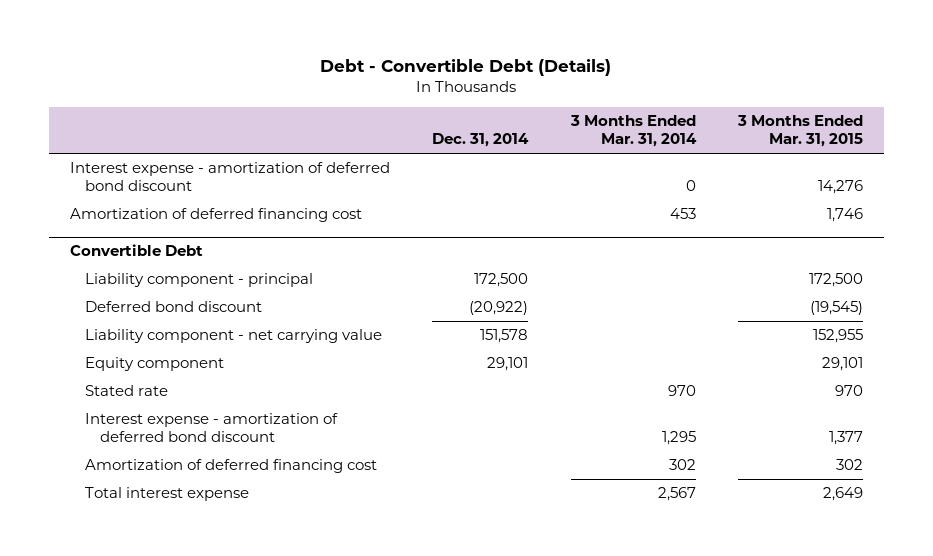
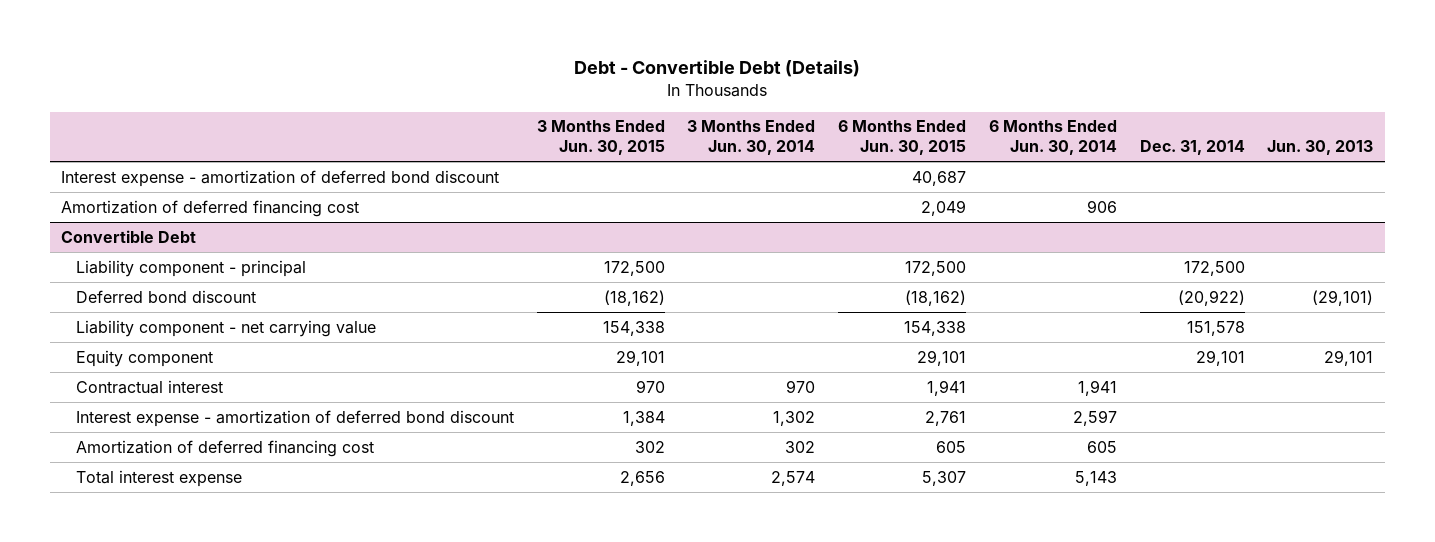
[569,115,697,148] 3 Months Ended Mar. 31, 2014 -> none
[736,115,863,148] 3 Months Ended Mar. 31, 2015 -> none
none -> [536,120,665,155] 3 Months Ended Jun. 30, 2015
none -> [687,120,816,155] 3 Months Ended Jun. 30, 2014
none -> [838,120,967,155] 6 Months Ended Jun. 30, 2015
none -> [988,120,1117,155] 6 Months Ended Jun. 30, 2014
none -> [1267,139,1374,155] Jun. 30, 2013
[85,385,169,397] Stated rate -> [75,379,223,394] Contractual interest

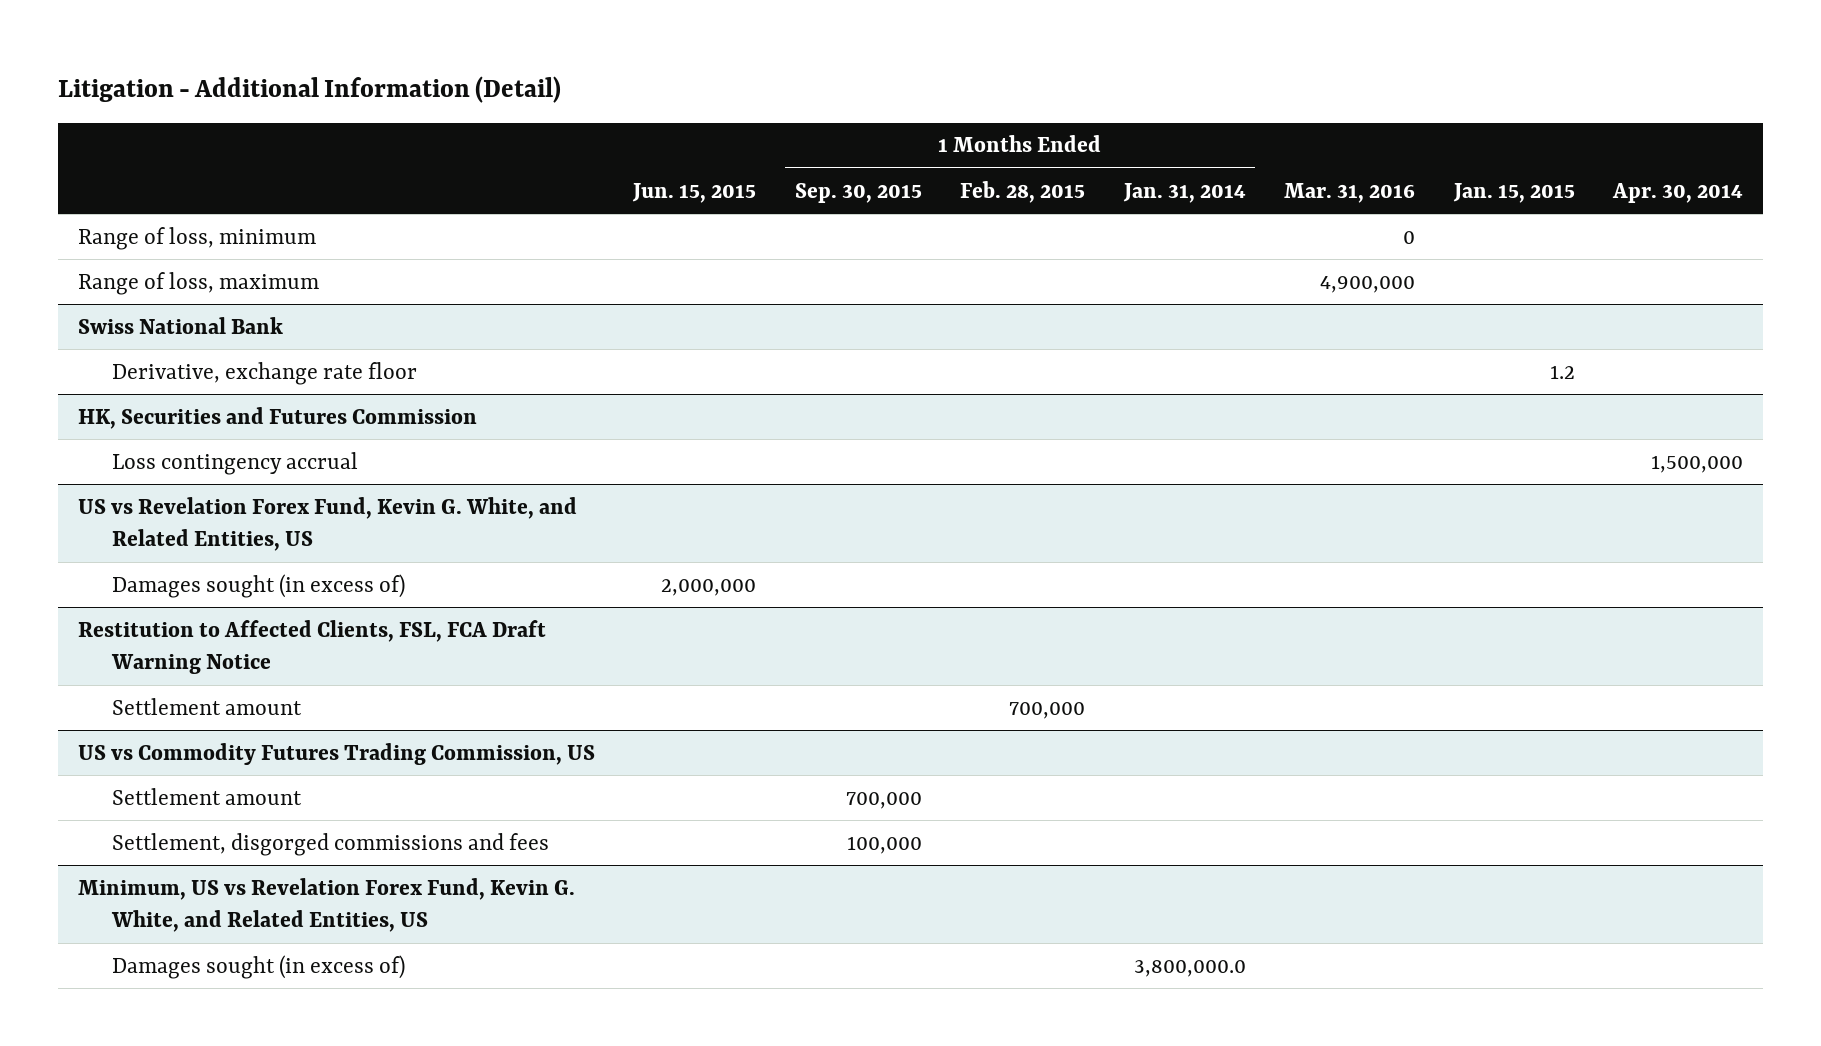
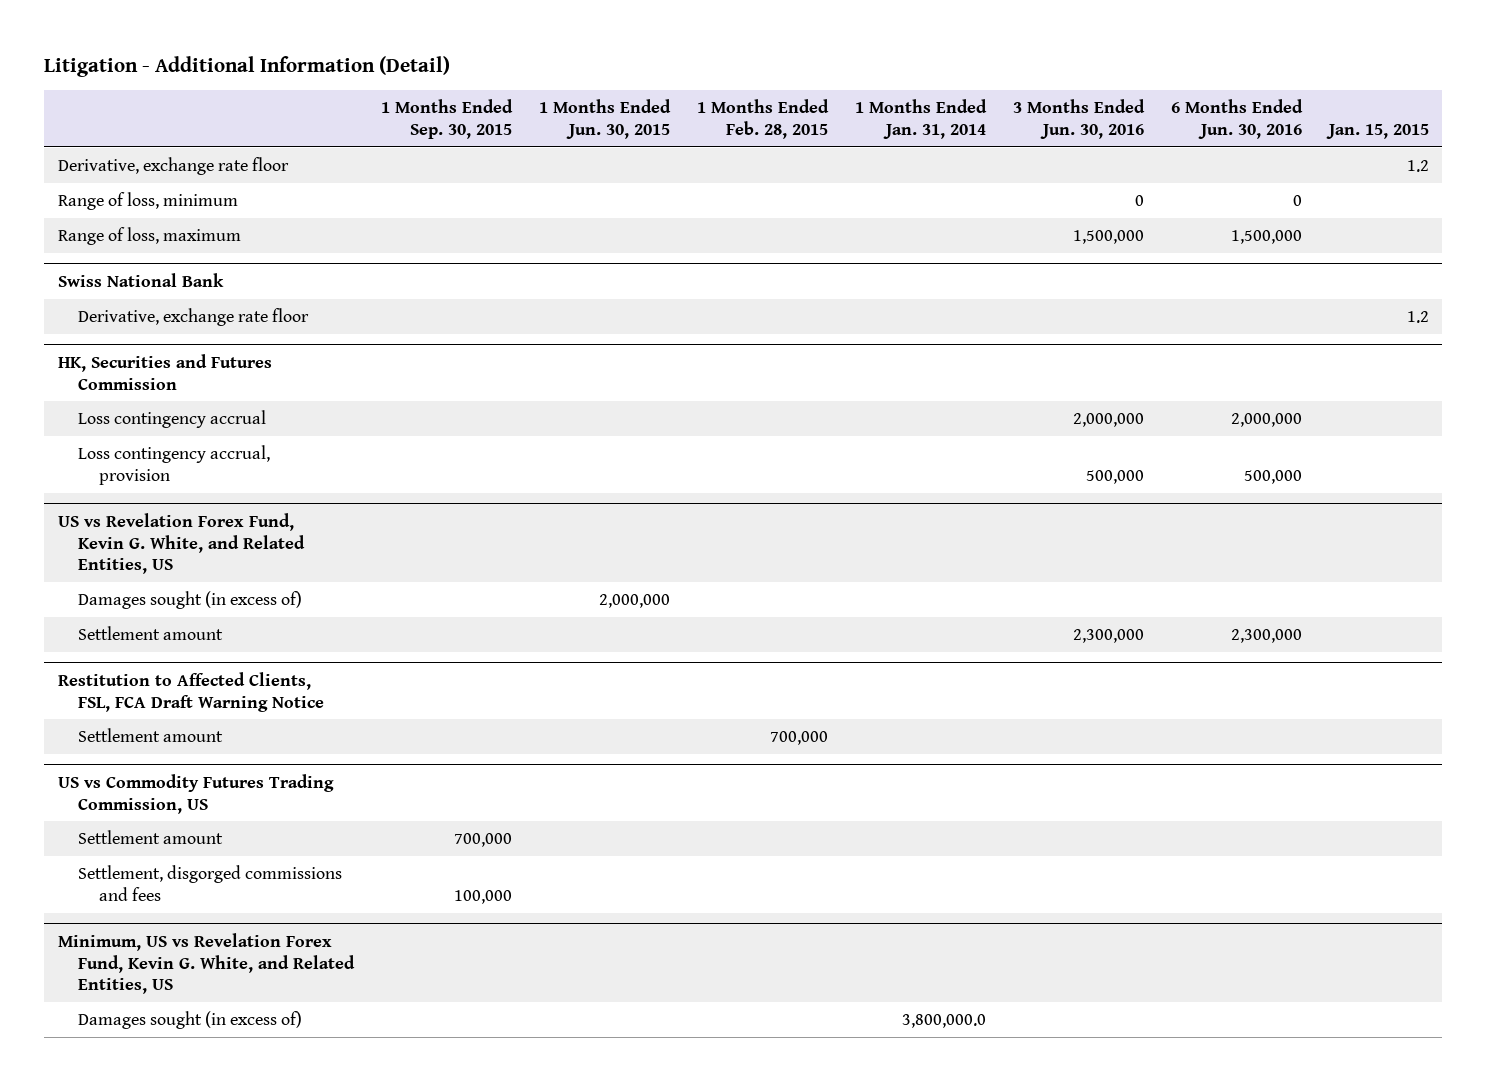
[632,182,757,203] Jun. 15, 2015 -> none
[1284,182,1416,203] Mar. 31, 2016 -> none
[1612,182,1744,203] Apr. 30, 2014 -> none
none -> [539,99,672,140] 1 Months Ended Jun. 30, 2015
none -> [1012,99,1145,140] 3 Months Ended Jun. 30, 2016
none -> [1170,99,1303,140] 6 Months Ended Jun. 30, 2016
none -> [57,157,289,176] Derivative, exchange rate floor
none -> [78,445,271,485] Loss contingency accrual, provision
none -> [78,626,224,641] Settlement amount

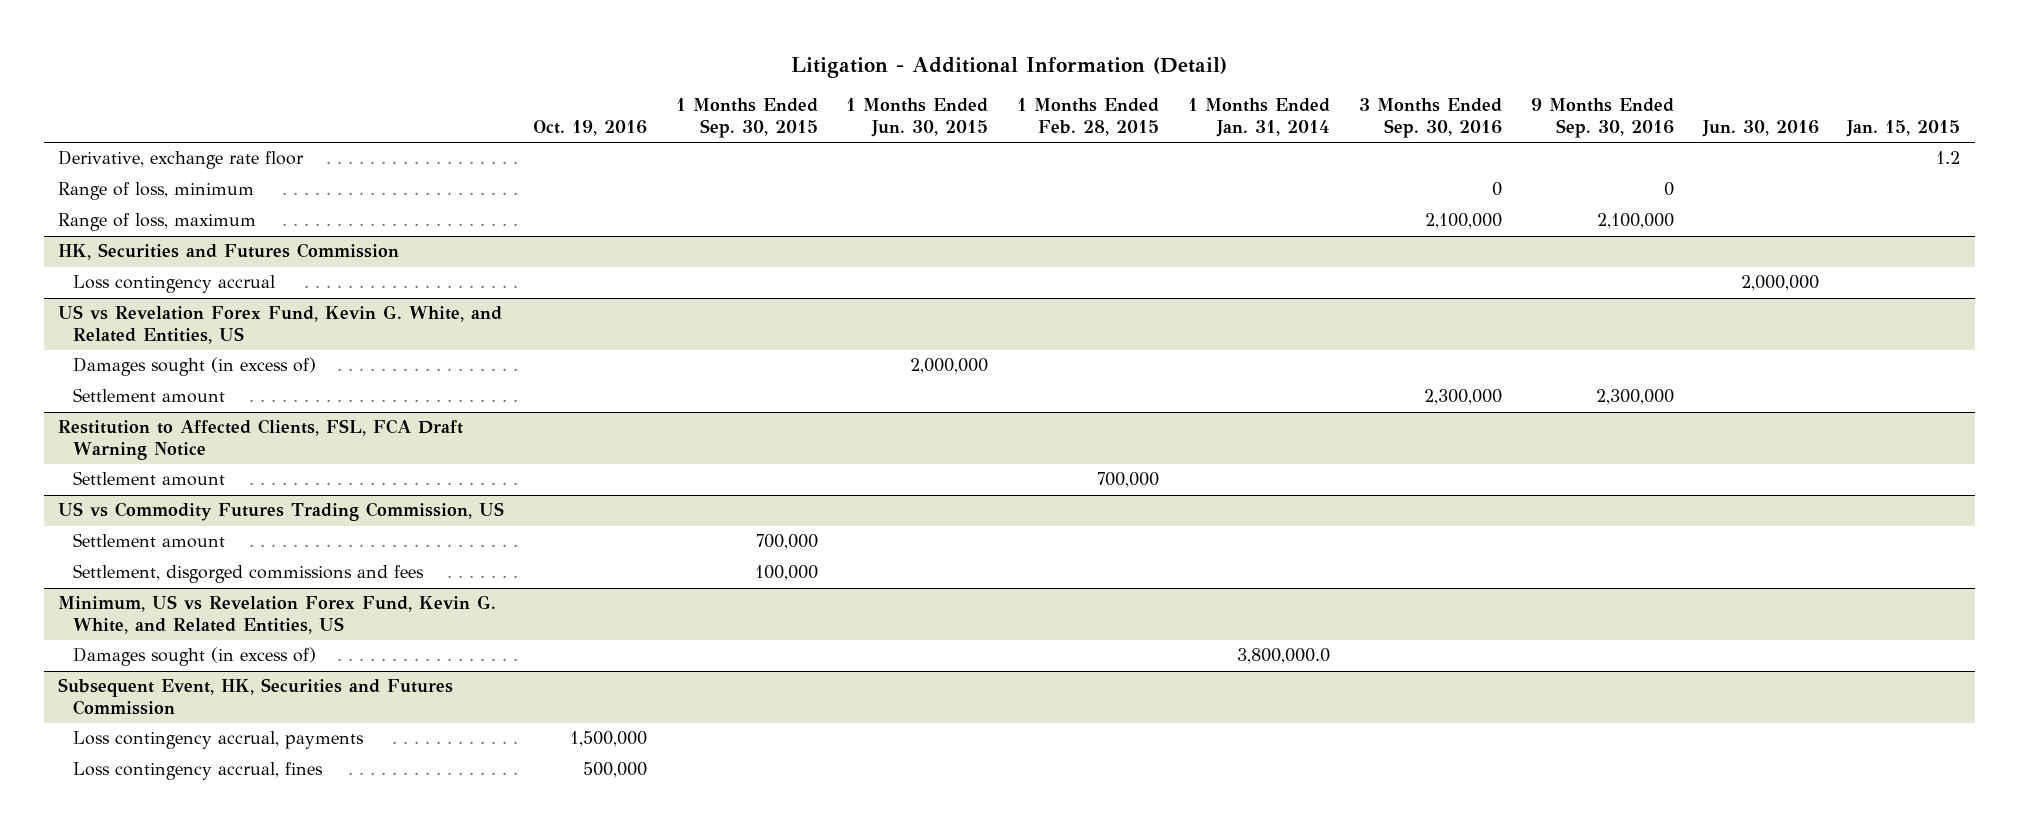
[1012,99,1145,140] 3 Months Ended Jun. 30, 2016 -> none
[1170,99,1303,140] 6 Months Ended Jun. 30, 2016 -> none
none -> [532,120,647,137] Oct. 19, 2016
none -> [1358,98,1502,139] 3 Months Ended Sep. 30, 2016
none -> [1530,98,1674,139] 9 Months Ended Sep. 30, 2016
none -> [1701,120,1819,138] Jun. 30, 2016
[57,272,224,287] Swiss National Bank -> none
[78,308,310,327] Derivative, exchange rate floor -> none
[78,445,271,485] Loss contingency accrual, provision -> none
none -> [58,678,454,716] Subsequent Event, HK, Securities and Futures Commission
none -> [73,731,365,750] Loss contingency accrual, payments
none -> [73,762,324,781] Loss contingency accrual, fines

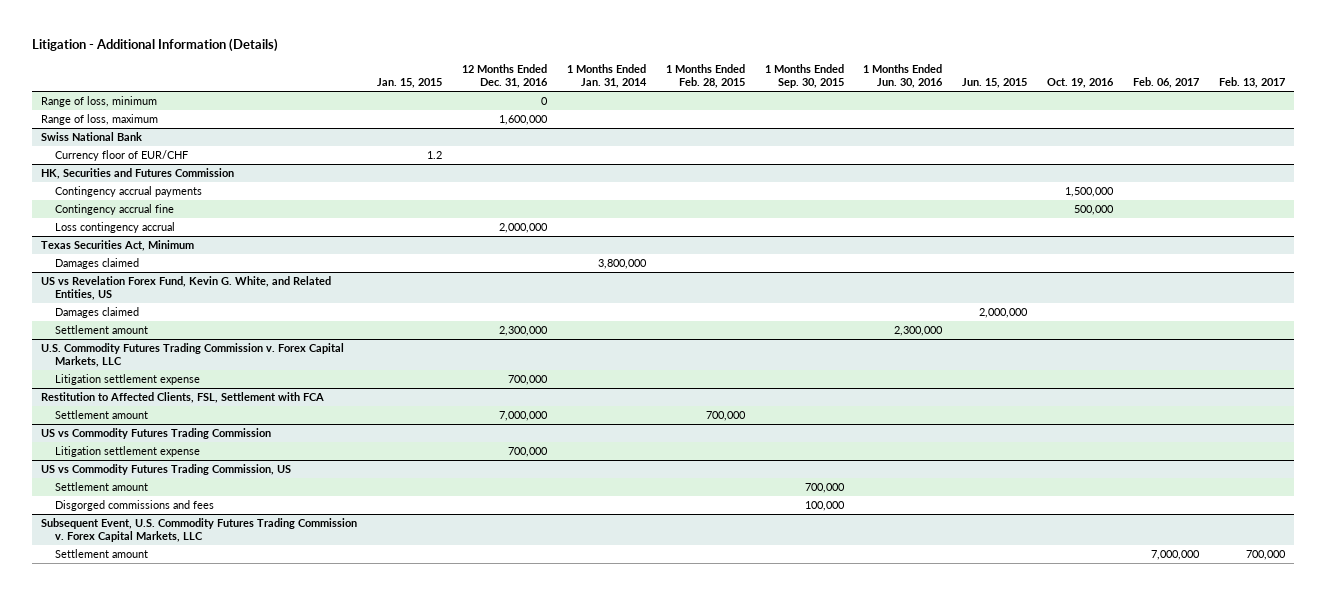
[791,56,1228,78] Litigation - Additional Information (Detail) -> [31,37,278,52] Litigation - Additional Information (Details)
[846,98,989,138] 1 Months Ended Jun. 30, 2015 -> none
[1358,98,1502,139] 3 Months Ended Sep. 30, 2016 -> none
[1530,98,1674,139] 9 Months Ended Sep. 30, 2016 -> none
[1701,120,1819,138] Jun. 30, 2016 -> none
none -> [462,63,549,89] 12 Months Ended Dec. 31, 2016
none -> [863,63,944,89] 1 Months Ended Jun. 30, 2016
none -> [962,78,1028,89] Jun. 15, 2015
none -> [1132,77,1199,89] Feb. 06, 2017
none -> [1218,77,1285,89] Feb. 13, 2017
[58,150,305,170] Derivative, exchange rate floor -> none
none -> [41,131,143,141] Swiss National Bank
none -> [55,149,189,161] Currency floor of EUR/CHF
none -> [55,185,203,197] Contingency accrual payments
none -> [55,203,175,215] Contingency accrual fine
none -> [41,239,195,251] Texas Securities Act, Minimum
none -> [55,257,140,269] Damages claimed
[73,357,317,377] Damages sought (in excess of) -> [55,306,140,318] Damages claimed
none -> [41,342,345,368] U.S. Commodity Futures Trading Commission v. Forex Capital Markets, LLC
none -> [55,373,201,385] Litigation settlement expense
[58,419,464,461] Restitution to Affected Clients, FSL, FCA Draft Warning Notice -> [41,391,325,403] Restitution to Affected Clients, FSL, Settlement with FCA
none -> [41,427,272,439] US vs Commodity Futures Trading Commission
none -> [55,445,201,457] Litigation settlement expense
[58,595,497,635] Minimum, US vs Revelation Forex Fund, Kevin G. White, and Related Entities, US -> none
[73,647,317,667] Damages sought (in excess of) -> none
[58,678,454,716] Subsequent Event, HK, Securities and Futures Commission -> none
[73,731,365,750] Loss contingency accrual, payments -> none
[73,762,324,781] Loss contingency accrual, fines -> none
[73,564,425,584] Settlement, disgorged commissions and fees -> [55,499,215,511] Disgorged commissions and fees
none -> [41,517,358,543] Subsequent Event, U.S. Commodity Futures Trading Commission v. Forex Capital Markets, LLC
none -> [55,548,149,558] Settlement amount

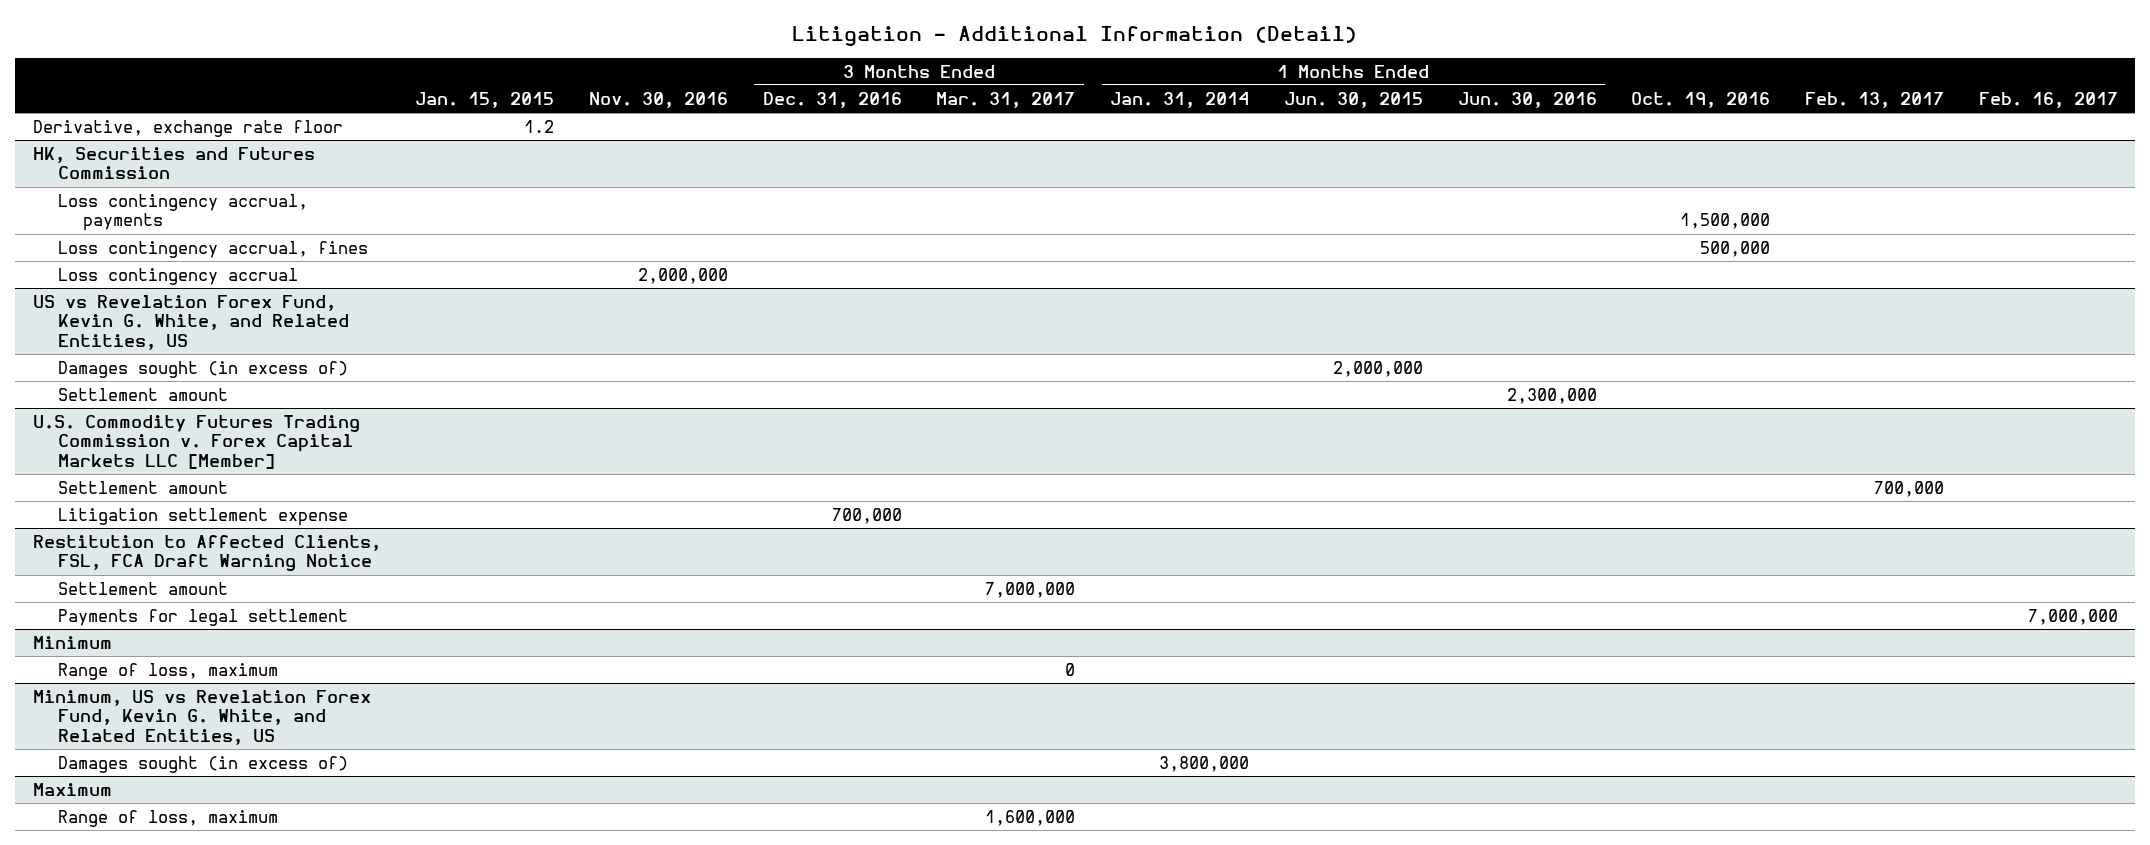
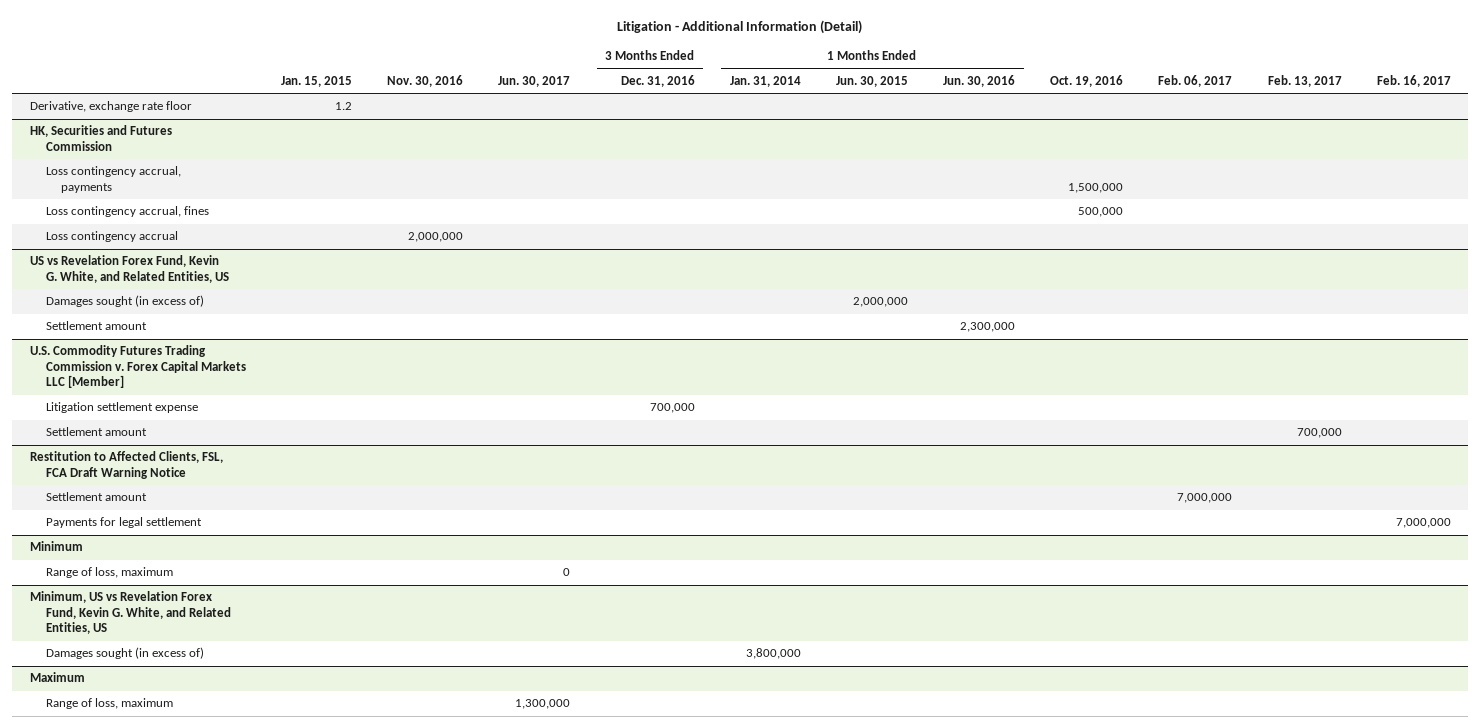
[936,91,1076,108] Mar. 31, 2017 -> none
none -> [498,76,571,88] Jun. 30, 2017
none -> [1158,75,1233,88] Feb. 06, 2017
[57,480,228,494] Settlement amount -> [45,427,147,437] Settlement amount

